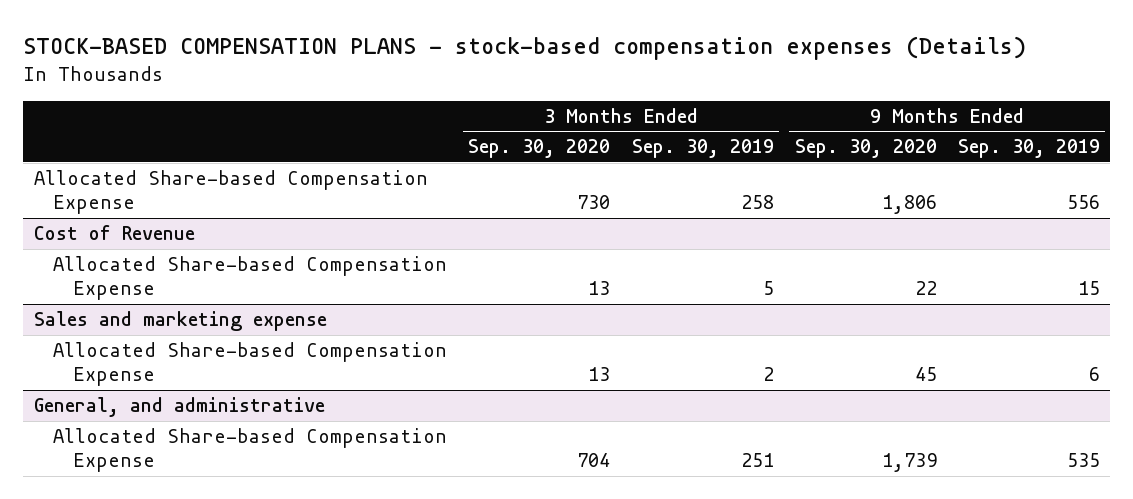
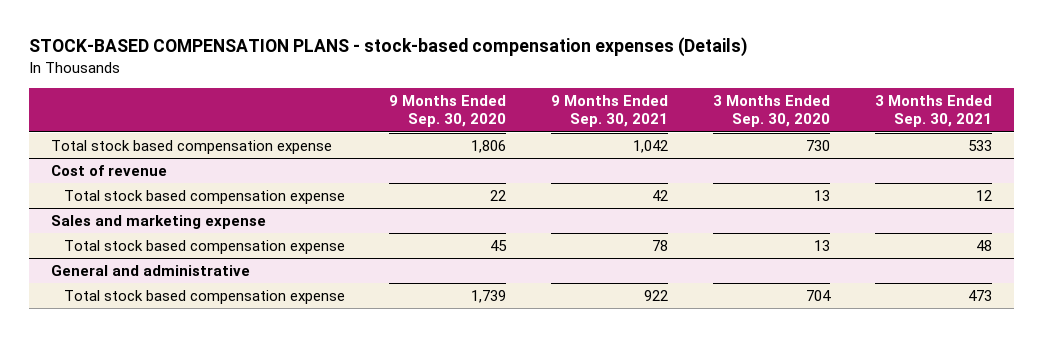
[631,139,774,159] Sep. 30, 2019 -> none
[957,139,1100,159] Sep. 30, 2019 -> none
none -> [551,94,669,128] 9 Months Ended Sep. 30, 2021
none -> [874,94,992,128] 3 Months Ended Sep. 30, 2021
[33,170,428,215] Allocated Share-based Compensation Expense -> [50,140,332,155] Total stock based compensation expense
[33,225,195,241] Cost of Revenue -> [50,165,167,177] Cost of revenue
[53,256,448,301] Allocated Share-based Compensation Expense -> [63,190,345,205] Total stock based compensation expense
[53,342,448,387] Allocated Share-based Compensation Expense -> [63,240,345,255] Total stock based compensation expense
[33,397,325,418] General, and administrative -> [50,265,250,277] General and administrative
[53,428,448,473] Allocated Share-based Compensation Expense -> [63,290,345,305] Total stock based compensation expense

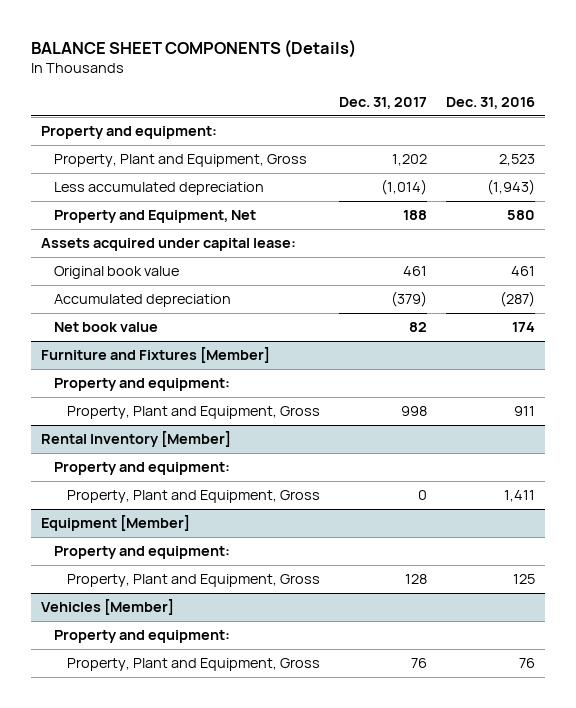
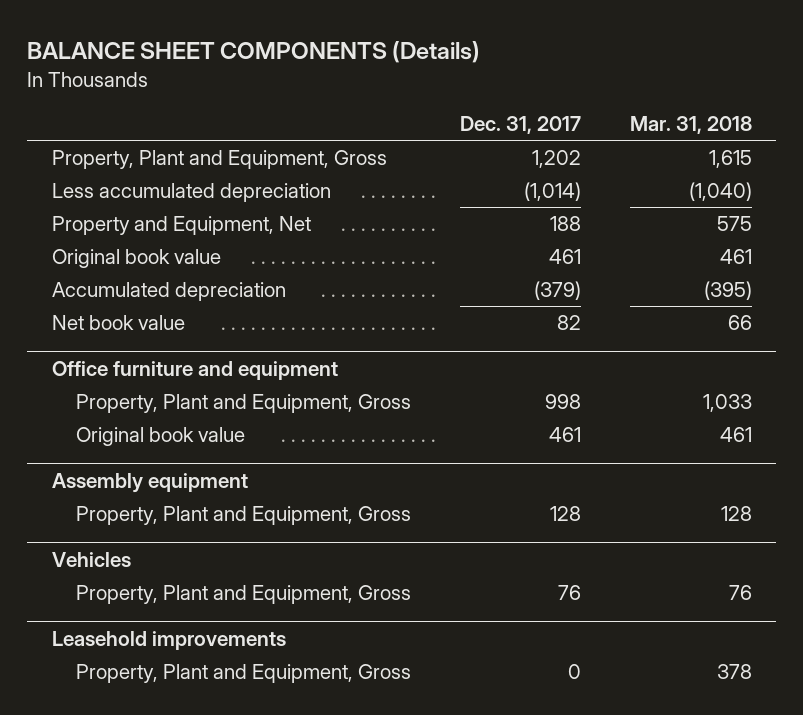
[446,97,536,110] Dec. 31, 2016 -> none
none -> [629,116,752,135] Mar. 31, 2018
[40,126,217,140] Property and equipment: -> none
[40,238,296,252] Assets acquired under capital lease: -> none
[53,378,230,392] Property and equipment: -> none
[40,347,270,364] Furniture and Fixtures [Member] -> [51,361,338,381] Office furniture and equipment
[40,431,231,448] Rental Inventory [Member] -> none
[53,462,230,476] Property and equipment: -> none
[66,490,320,504] Property, Plant and Equipment, Gross -> none
[53,546,230,560] Property and equipment: -> none
none -> [76,427,246,447] Original book value
[40,515,190,532] Equipment [Member] -> [51,473,248,494] Assembly equipment
[53,630,230,644] Property and equipment: -> none
[40,599,174,616] Vehicles [Member] -> [51,552,131,568] Vehicles
none -> [51,631,286,651] Leasehold improvements
none -> [76,664,412,684] Property, Plant and Equipment, Gross

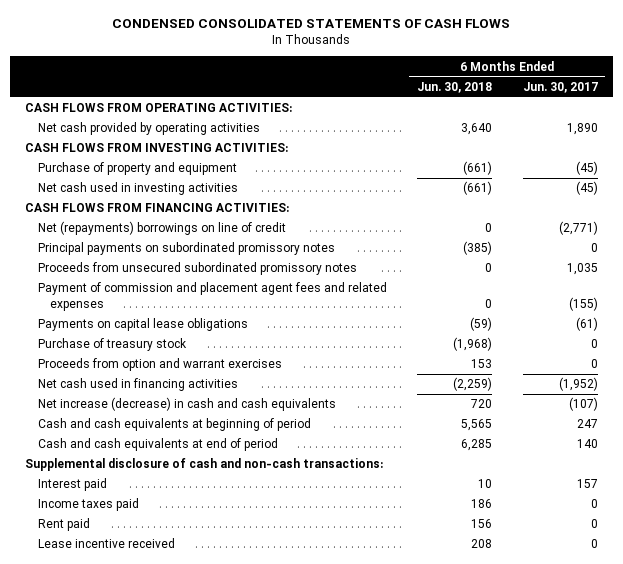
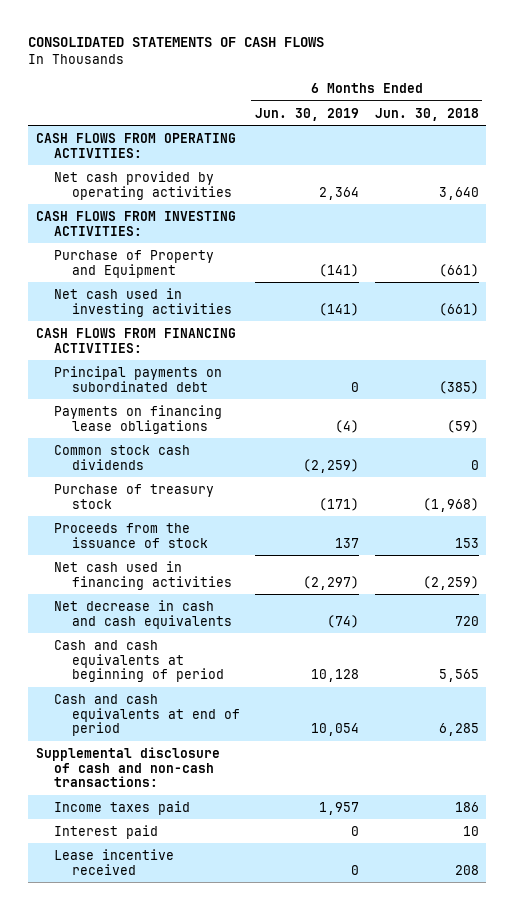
[112,19,511,29] CONDENSED CONSOLIDATED STATEMENTS OF CASH FLOWS -> [28,37,325,48] CONSOLIDATED STATEMENTS OF CASH FLOWS
[522,81,598,93] Jun. 30, 2017 -> none
none -> [255,107,360,121] Jun. 30, 2019
[37,162,237,176] Purchase of property and equipment -> [53,249,214,278] Purchase of Property and Equipment
[37,221,286,236] Net (repayments) borrowings on line of credit -> none
[37,262,357,276] Proceeds from unsecured subordinated promissory notes -> none
[37,282,387,311] Payment of commission and placement agent fees and related expenses -> none
[37,242,335,256] Principal payments on subordinated promissory notes -> [53,365,222,392] Principal payments on subordinated debt
[37,318,248,332] Payments on capital lease obligations -> [53,404,222,434] Payments on financing lease obligations
none -> [53,444,190,470] Common stock cash dividends
[37,358,282,372] Proceeds from option and warrant exercises -> [53,522,208,548] Proceeds from the issuance of stock
[37,397,336,412] Net increase (decrease) in cash and cash equivalents -> [53,599,232,629] Net decrease in cash and cash equivalents
[37,518,90,532] Rent paid -> none
[37,478,107,492] Interest paid -> [53,824,158,839] Interest paid

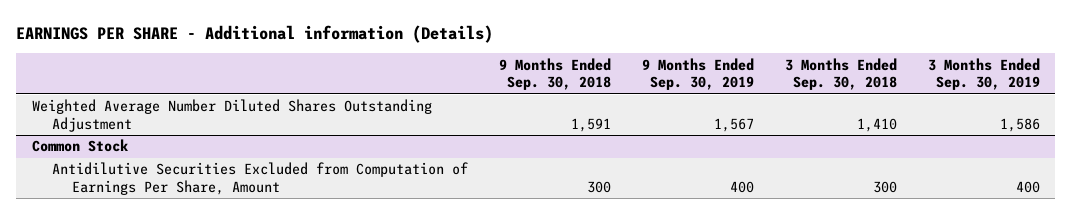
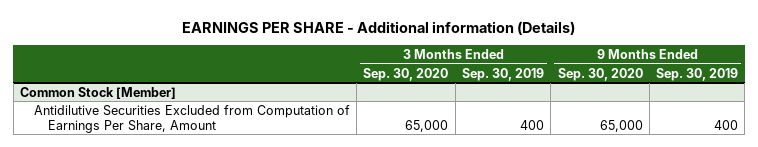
[498,57,611,91] 9 Months Ended Sep. 30, 2018 -> none
[784,57,897,91] 3 Months Ended Sep. 30, 2018 -> none
none -> [363,67,449,81] Sep. 30, 2020
none -> [557,67,643,81] Sep. 30, 2020
[31,99,432,133] Weighted Average Number Diluted Shares Outstanding Adjustment -> none
[31,139,128,153] Common Stock -> [20,86,177,99] Common Stock [Member]

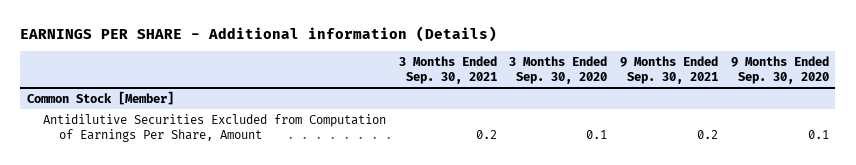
[461,67,544,81] Sep. 30, 2019 -> none
[656,67,739,81] Sep. 30, 2019 -> none
none -> [398,55,497,85] 3 Months Ended Sep. 30, 2021
none -> [620,55,719,85] 9 Months Ended Sep. 30, 2021
[405,119,449,132] 65,000 -> [586,129,608,139] 0.1
[599,119,643,132] 65,000 -> [807,129,829,139] 0.1

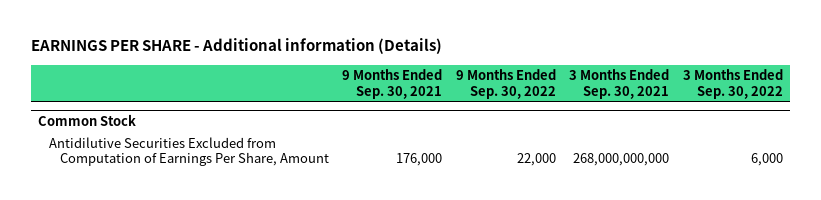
[509,55,608,85] 3 Months Ended Sep. 30, 2020 -> none
[730,55,829,85] 9 Months Ended Sep. 30, 2020 -> none
none -> [455,69,556,99] 9 Months Ended Sep. 30, 2022
none -> [682,69,783,99] 3 Months Ended Sep. 30, 2022
[26,90,174,105] Common Stock [Member] -> [37,114,136,127] Common Stock
[475,129,497,139] 0.2 -> [573,153,670,167] 268,000,000,000
[697,129,719,139] 0.2 -> [396,153,443,167] 176,000

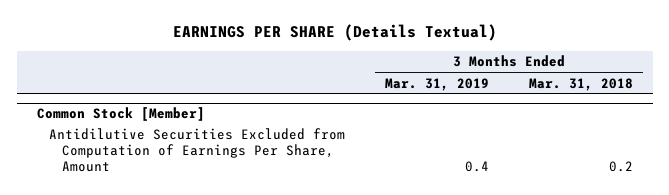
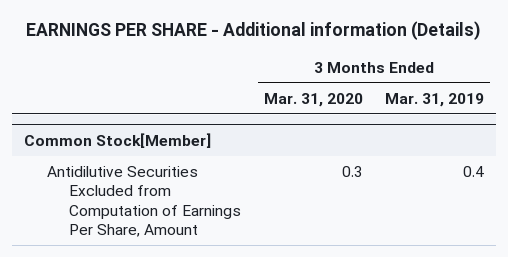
[172,24,497,42] EARNINGS PER SHARE (Details Textual) -> [26,21,482,41] EARNINGS PER SHARE - Additional information (Details)
[528,77,633,91] Mar. 31, 2018 -> none
none -> [263,92,363,107] Mar. 31, 2020
[36,107,205,122] Common Stock [Member] -> [23,132,211,148] Common Stock[Member]

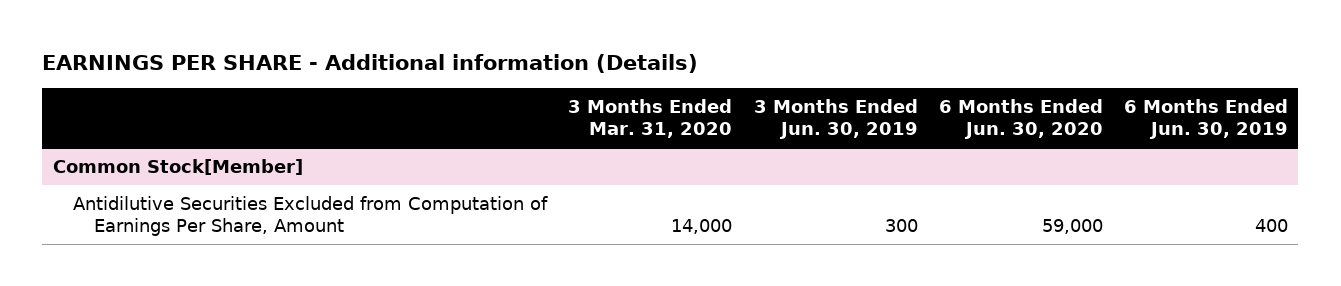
[385,92,485,107] Mar. 31, 2019 -> none
none -> [753,98,918,140] 3 Months Ended Jun. 30, 2019
none -> [938,98,1103,140] 6 Months Ended Jun. 30, 2020
none -> [1123,98,1288,140] 6 Months Ended Jun. 30, 2019
[341,166,363,178] 0.3 -> [671,219,733,235] 14,000

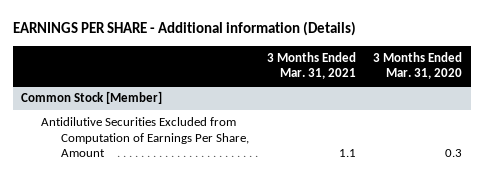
[753,98,918,140] 3 Months Ended Jun. 30, 2019 -> none
[938,98,1103,140] 6 Months Ended Jun. 30, 2020 -> none
[1123,98,1288,140] 6 Months Ended Jun. 30, 2019 -> none
none -> [266,51,356,80] 3 Months Ended Mar. 31, 2021
[52,158,303,175] Common Stock[Member] -> [21,91,163,105] Common Stock [Member]
[671,219,733,235] 14,000 -> [445,148,463,157] 0.3

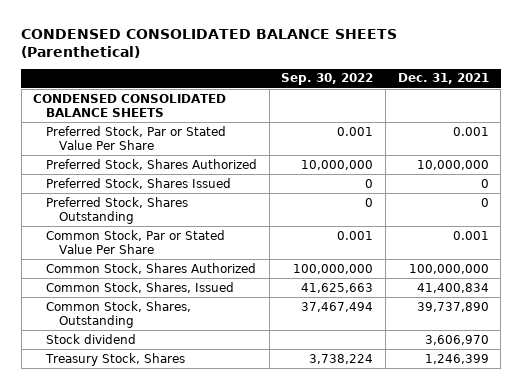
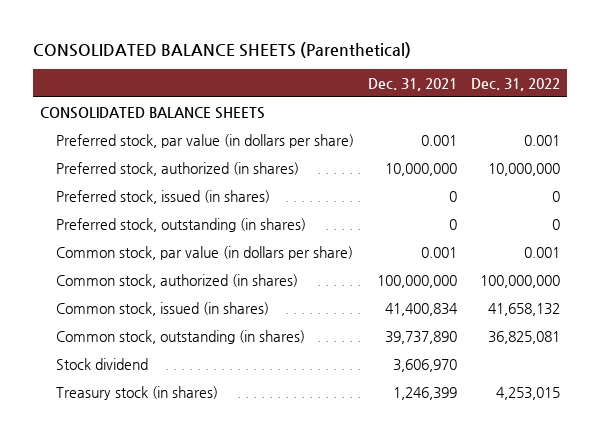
[21,29,398,59] CONDENSED CONSOLIDATED BALANCE SHEETS (Parenthetical) -> [33,41,412,58] CONSOLIDATED BALANCE SHEETS (Parenthetical)
[281,73,374,86] Sep. 30, 2022 -> none
none -> [471,77,561,91] Dec. 31, 2022
[33,93,227,118] CONDENSED CONSOLIDATED BALANCE SHEETS -> [40,106,266,119] CONSOLIDATED BALANCE SHEETS
[45,125,226,151] Preferred Stock, Par or Stated Value Per Share -> [56,133,355,148] Preferred stock, par value (in dollars per share)
[45,158,257,170] Preferred Stock, Shares Authorized -> [56,161,300,176] Preferred stock, authorized (in shares)
[45,177,231,189] Preferred Stock, Shares Issued -> [56,189,271,204] Preferred stock, issued (in shares)
[45,196,188,225] Preferred Stock, Shares Outstanding -> [56,217,307,232] Preferred stock, outstanding (in shares)
[45,229,225,255] Common Stock, Par or Stated Value Per Share -> [56,245,354,260] Common stock, par value (in dollars per share)
[45,262,256,274] Common Stock, Shares Authorized -> [56,273,299,288] Common stock, authorized (in shares)
[45,281,234,293] Common Stock, Shares, Issued -> [56,301,270,316] Common stock, issued (in shares)
[45,300,191,329] Common Stock, Shares, Outstanding -> [56,329,306,344] Common stock, outstanding (in shares)
[44,352,185,366] Treasury Stock, Shares -> [56,385,219,400] Treasury stock (in shares)

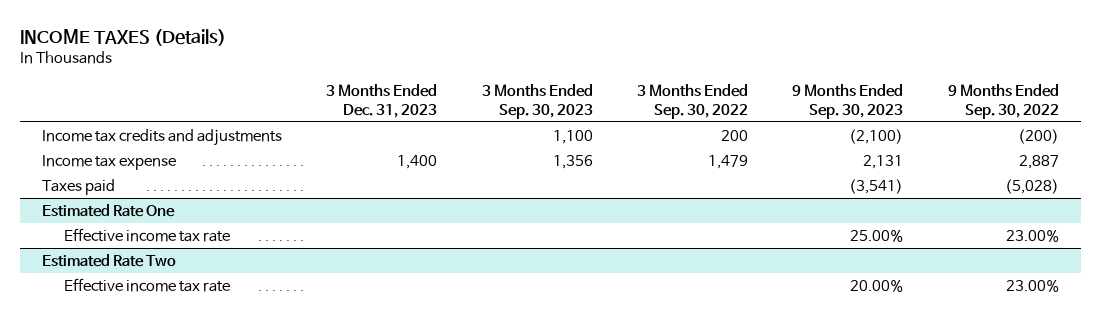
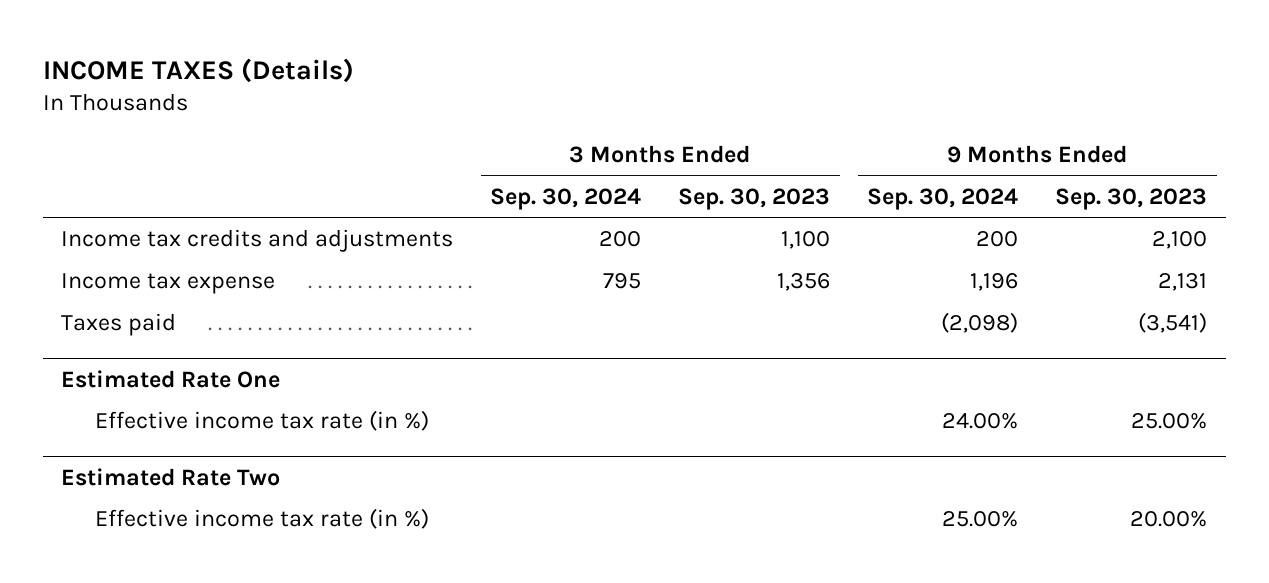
[326,84,438,118] 3 Months Ended Dec. 31, 2023 -> none
[637,84,749,119] 3 Months Ended Sep. 30, 2022 -> none
[947,84,1059,119] 9 Months Ended Sep. 30, 2022 -> none
none -> [490,187,642,210] Sep. 30, 2024
none -> [867,187,1019,210] Sep. 30, 2024
[849,128,904,144] (2,100) -> [1152,231,1208,250] 2,100
[63,227,230,242] Effective income tax rate -> [94,410,429,432] Effective income tax rate (in %)
[63,277,230,292] Effective income tax rate -> [94,508,429,530] Effective income tax rate (in %)

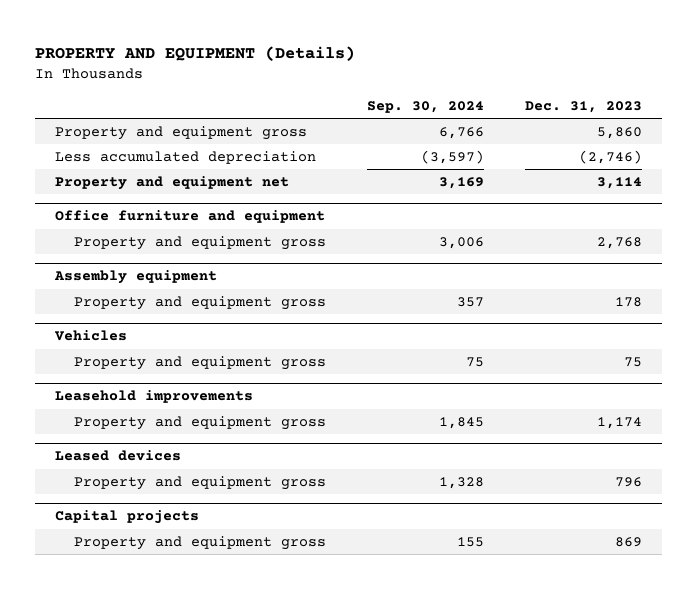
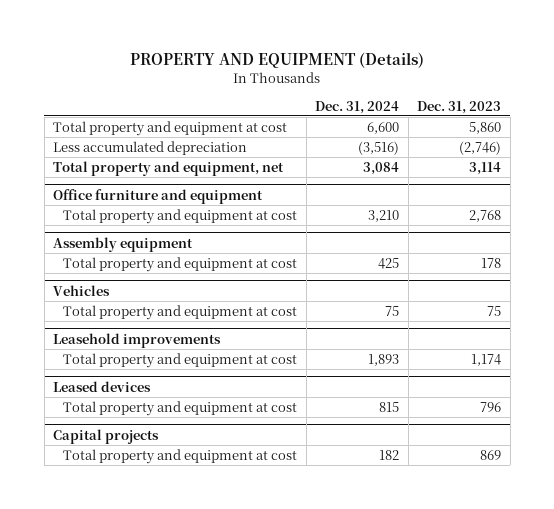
[366,101,484,114] Sep. 30, 2024 -> none
none -> [315,100,400,114] Dec. 31, 2024
[55,125,308,140] Property and equipment gross -> [53,120,288,136] Total property and equipment at cost
[55,175,290,190] Property and equipment net -> [53,160,285,176] Total property and equipment, net
[74,235,327,250] Property and equipment gross -> [63,208,298,224] Total property and equipment at cost
[74,295,327,310] Property and equipment gross -> [63,256,298,272] Total property and equipment at cost
[74,355,327,370] Property and equipment gross -> [63,304,298,320] Total property and equipment at cost
[74,415,327,430] Property and equipment gross -> [63,352,298,368] Total property and equipment at cost
[74,475,327,490] Property and equipment gross -> [63,400,298,416] Total property and equipment at cost
[74,535,327,550] Property and equipment gross -> [63,448,298,464] Total property and equipment at cost

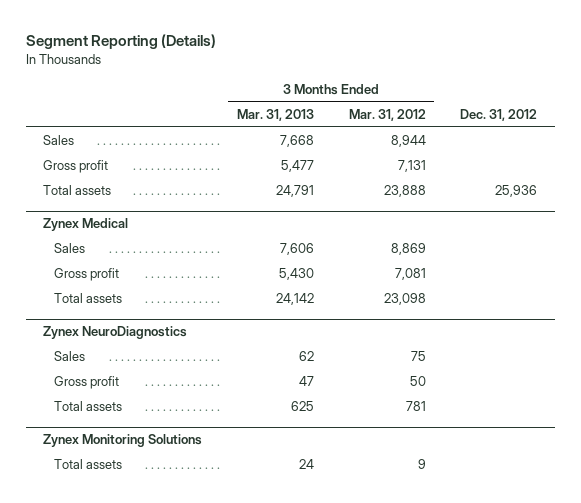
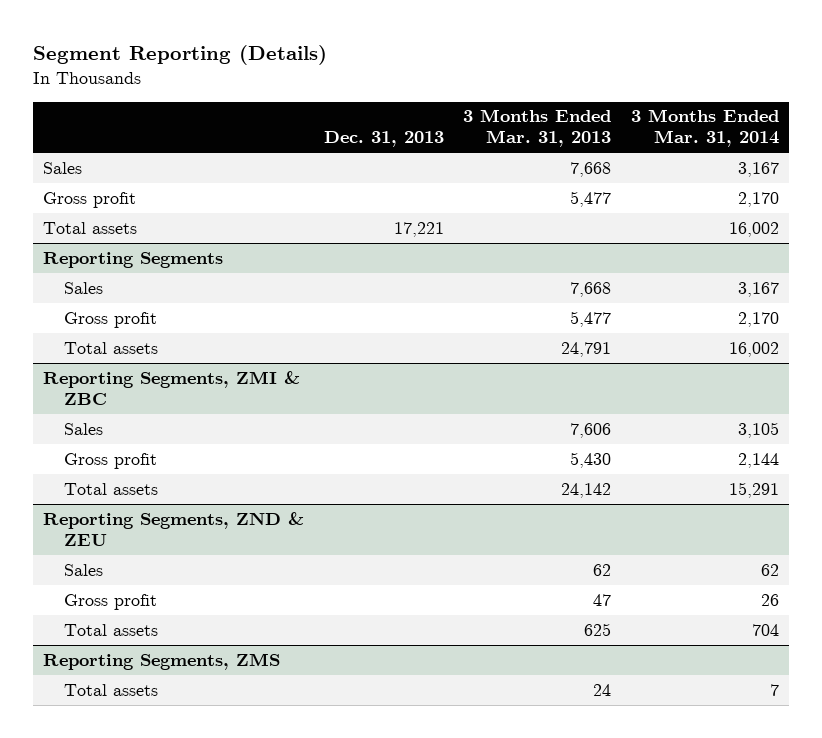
[348,109,426,122] Mar. 31, 2012 -> none
[460,109,538,122] Dec. 31, 2012 -> none
none -> [323,131,444,148] Dec. 31, 2013
none -> [631,109,780,148] 3 Months Ended Mar. 31, 2014
none -> [43,221,138,234] Total assets
none -> [43,251,224,268] Reporting Segments
none -> [64,281,104,294] Sales
none -> [64,311,158,328] Gross profit
[43,218,129,232] Zynex Medical -> none
none -> [43,370,301,405] Reporting Segments, ZMI & ZBC
[43,326,188,340] Zynex NeuroDiagnostics -> none
none -> [43,511,305,546] Reporting Segments, ZND & ZEU
[43,434,203,448] Zynex Monitoring Solutions -> none
none -> [43,652,281,670] Reporting Segments, ZMS

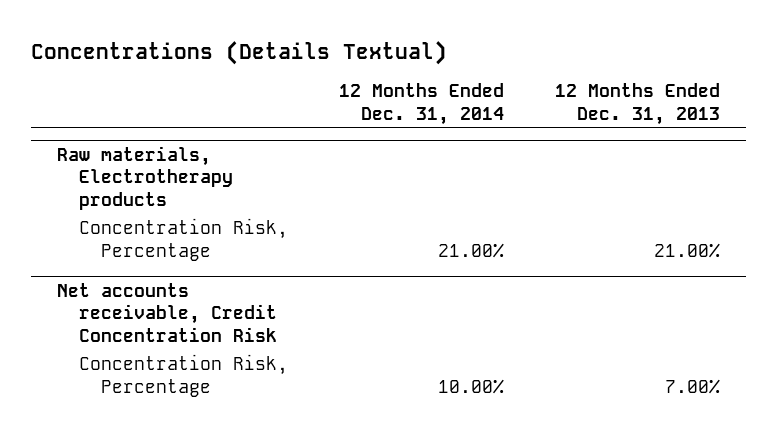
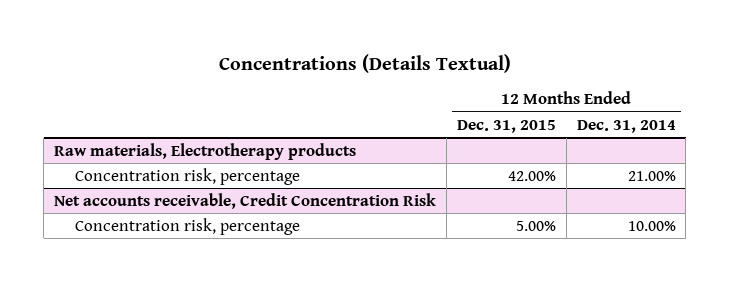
[555,83,721,126] 12 Months Ended Dec. 31, 2013 -> none
none -> [456,119,556,133] Dec. 31, 2015
[78,218,288,262] Concentration Risk, Percentage -> [75,167,301,185] Concentration risk, percentage
[78,354,288,398] Concentration Risk, Percentage -> [75,217,301,235] Concentration risk, percentage

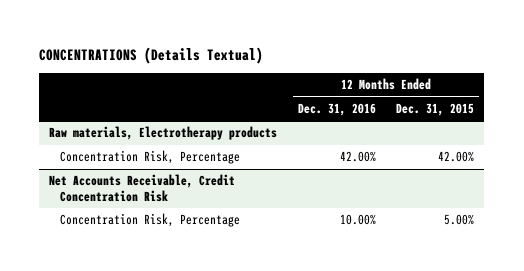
[218,53,511,73] Concentrations (Details Textual) -> [39,46,264,64] CONCENTRATIONS (Details Textual)
[576,119,676,133] Dec. 31, 2014 -> none
none -> [297,102,376,116] Dec. 31, 2016
[75,167,301,185] Concentration risk, percentage -> [60,150,241,165] Concentration Risk, Percentage
[54,192,437,209] Net accounts receivable, Credit Concentration Risk -> [49,174,236,202] Net Accounts Receivable, Credit Concentration Risk
[75,217,301,235] Concentration risk, percentage -> [60,213,241,228] Concentration Risk, Percentage

